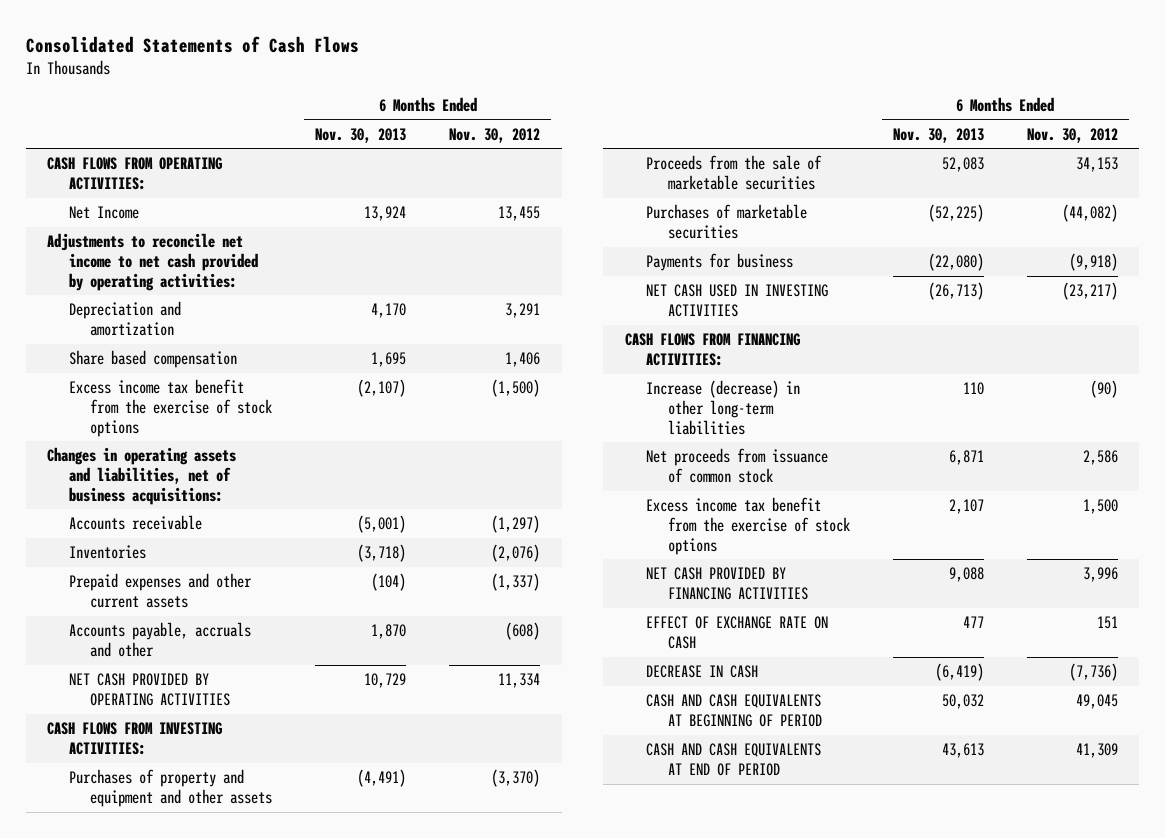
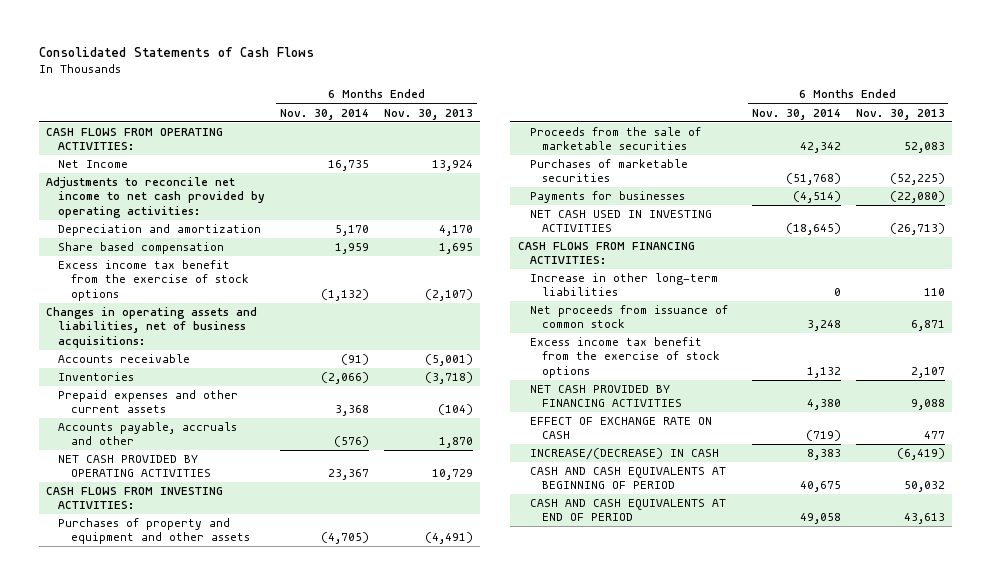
[449,127,541,143] Nov. 30, 2012 -> none
none -> [280,108,370,120] Nov. 30, 2014
[646,253,794,272] Payments for business -> [530,191,686,204] Payments for businesses
[646,380,801,435] Increase (decrease) in other long-term liabilities -> [530,273,719,297] Increase in other long-term liabilities
[646,665,759,679] DECREASE IN CASH -> [530,448,720,461] INCREASE/(DECREASE) IN CASH

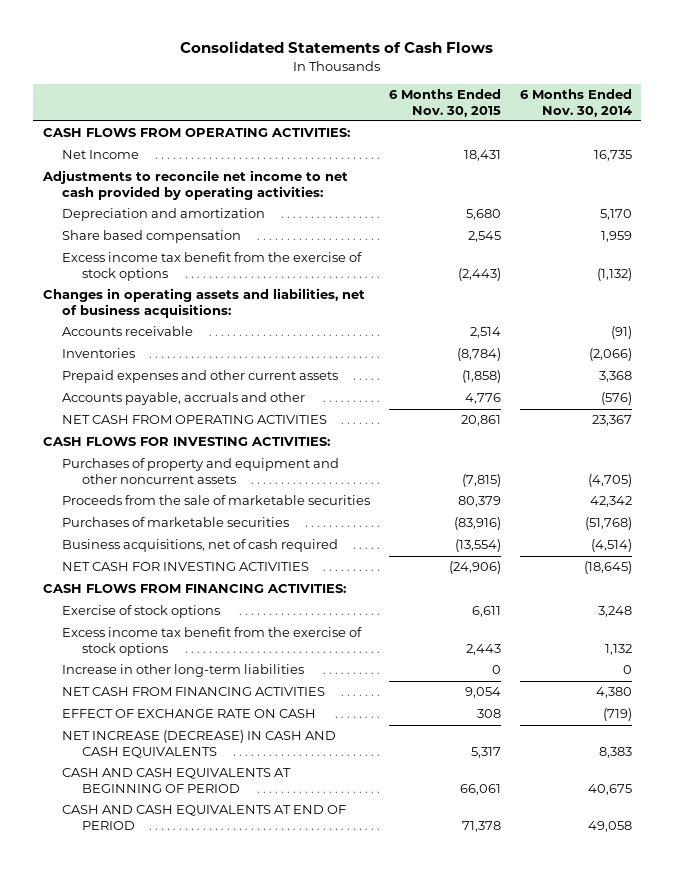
[384,108,474,120] Nov. 30, 2013 -> none
none -> [389,88,502,117] 6 Months Ended Nov. 30, 2015
[58,455,211,478] NET CASH PROVIDED BY OPERATING ACTIVITIES -> [62,415,328,425] NET CASH FROM OPERATING ACTIVITIES
[46,487,224,510] CASH FLOWS FROM INVESTING ACTIVITIES: -> [42,437,330,447] CASH FLOWS FOR INVESTING ACTIVITIES:
[58,518,250,545] Purchases of property and equipment and other assets -> [62,458,340,484] Purchases of property and equipment and other noncurrent assets
[530,191,686,204] Payments for businesses -> [62,539,339,553] Business acquisitions, net of cash required
[530,210,713,233] NET CASH USED IN INVESTING ACTIVITIES -> [62,562,310,572] NET CASH FOR INVESTING ACTIVITIES
[530,305,729,329] Net proceeds from issuance of common stock -> [62,605,221,619] Exercise of stock options
[530,273,719,297] Increase in other long-term liabilities -> [62,664,305,678] Increase in other long-term liabilities
[530,385,683,408] NET CASH PROVIDED BY FINANCING ACTIVITIES -> [62,687,326,697] NET CASH FROM FINANCING ACTIVITIES
[530,448,720,461] INCREASE/(DECREASE) IN CASH -> [62,730,337,758] NET INCREASE (DECREASE) IN CASH AND CASH EQUIVALENTS

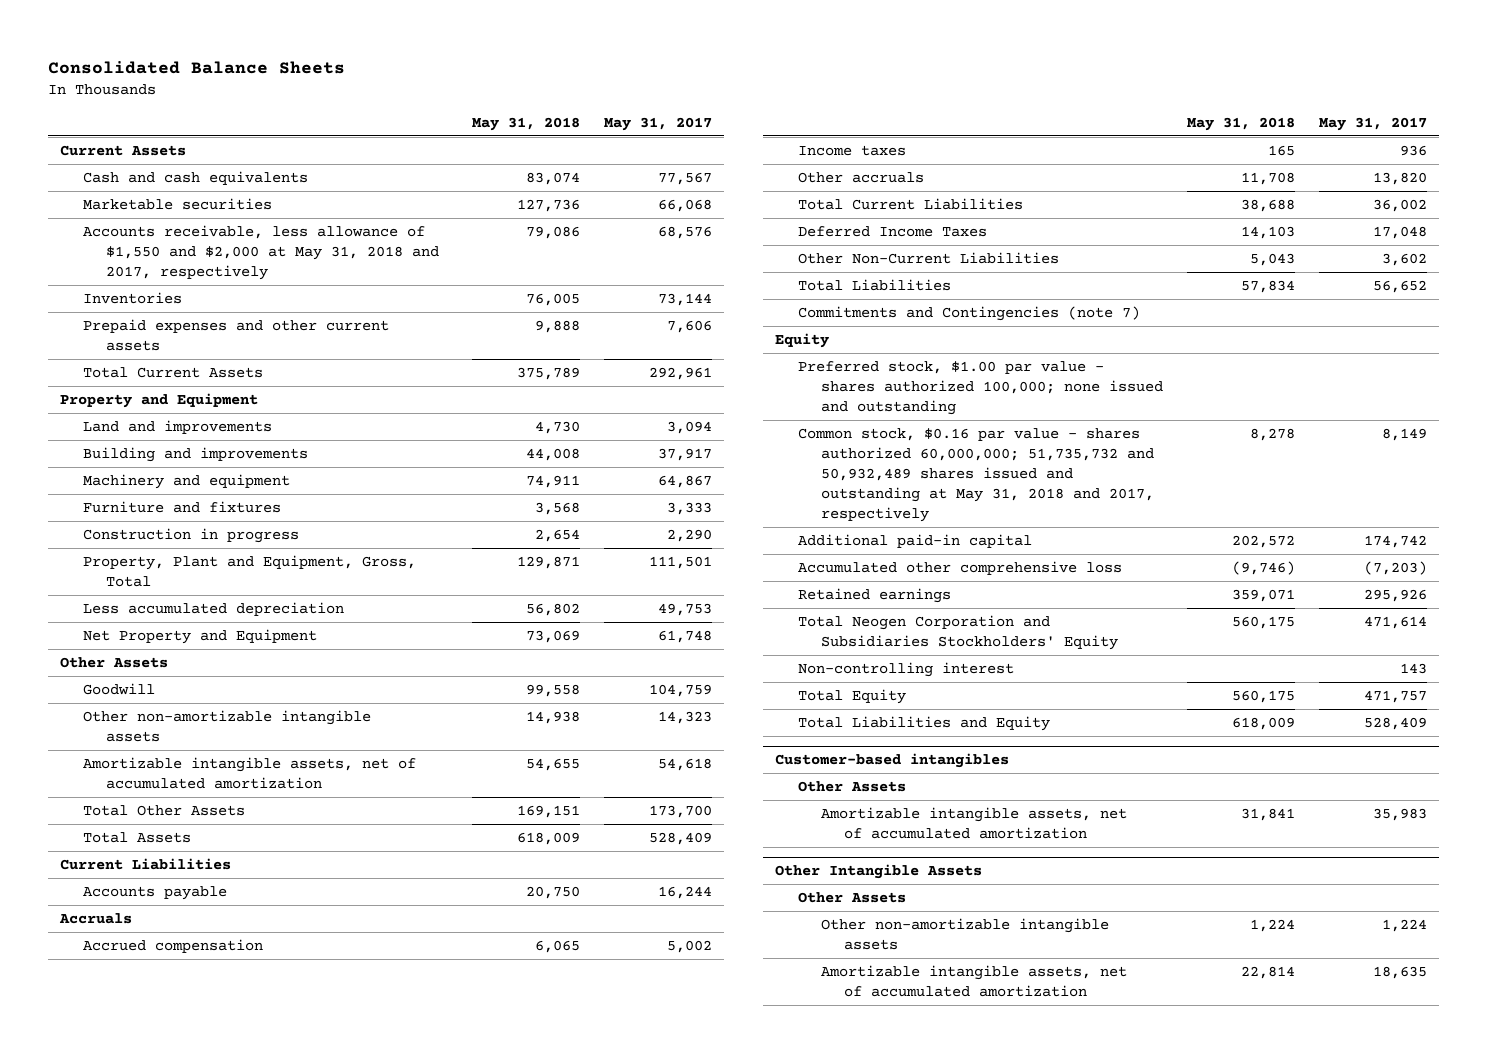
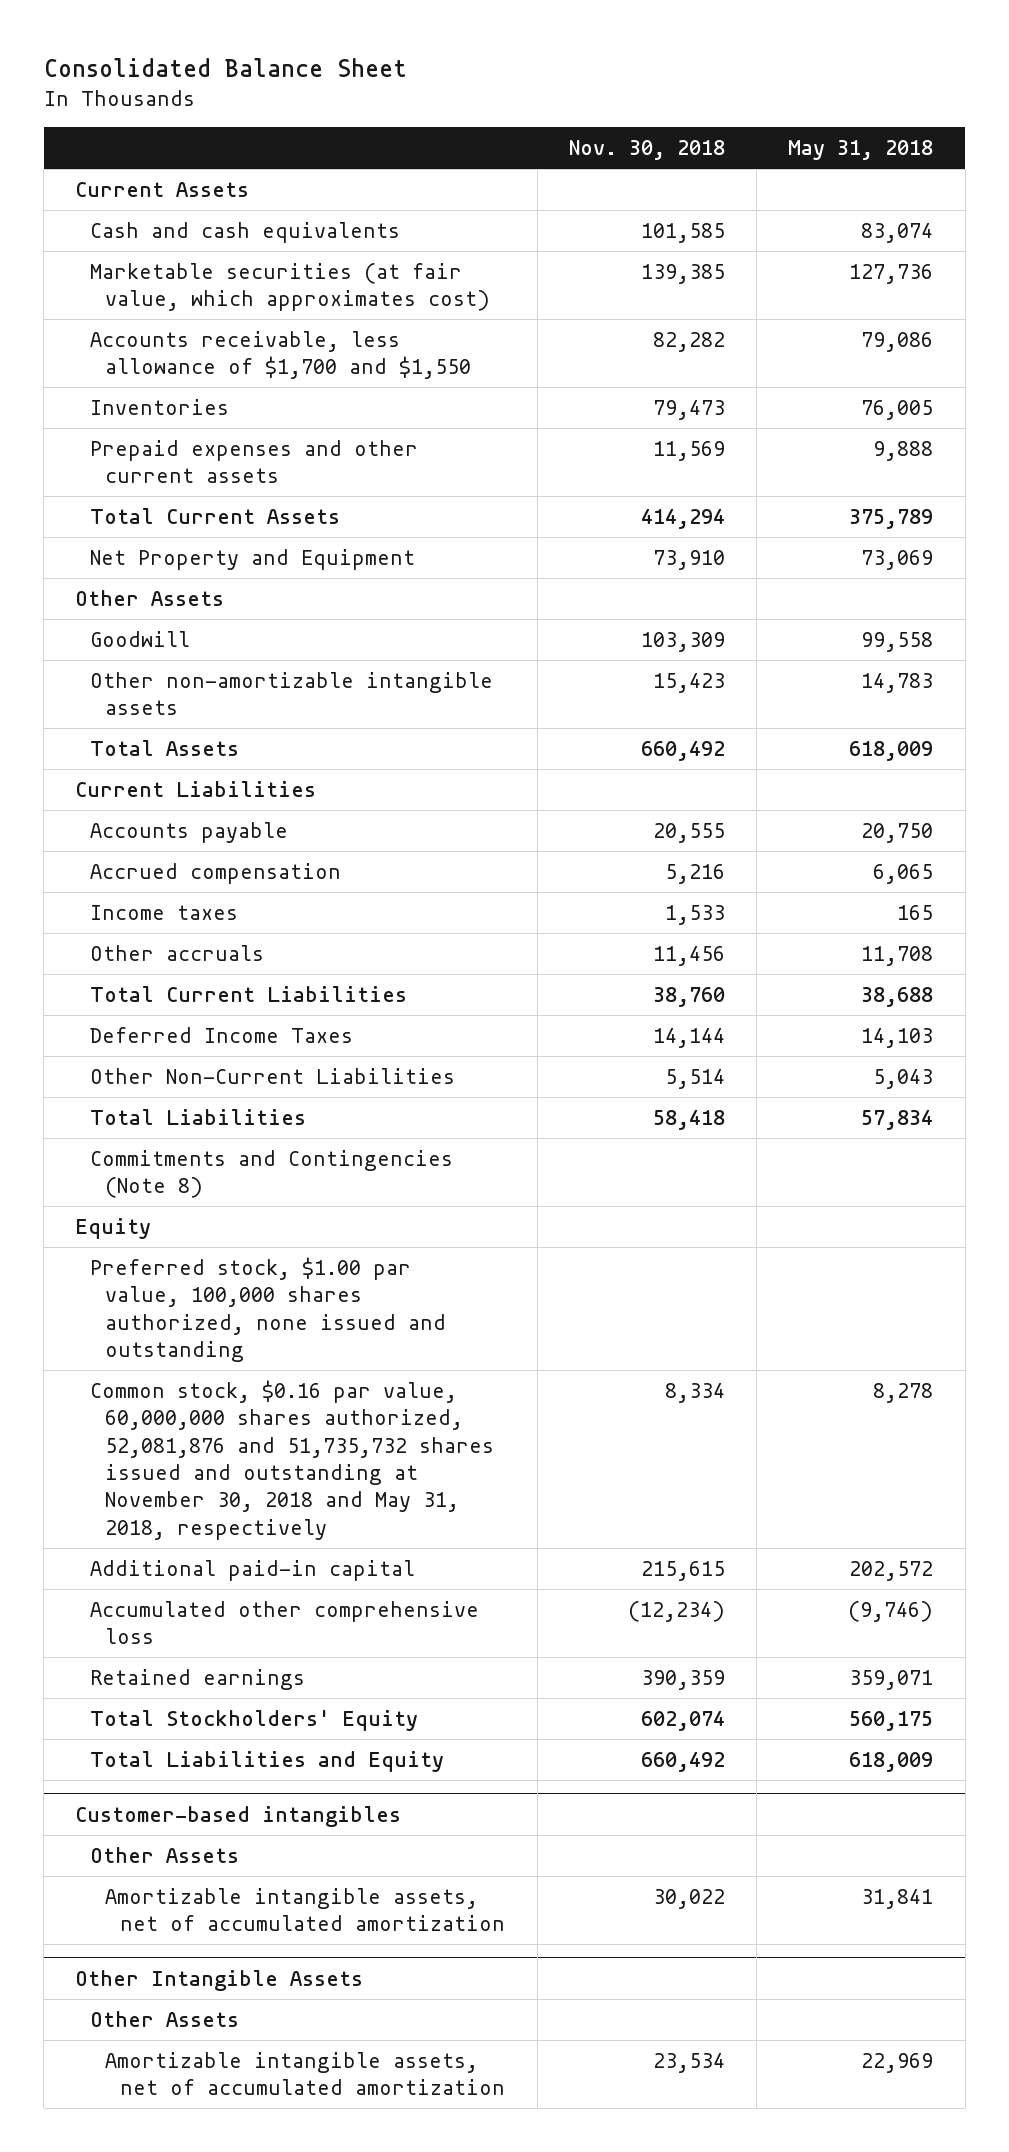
[48,60,346,74] Consolidated Balance Sheets -> [43,57,407,77] Consolidated Balance Sheet
[604,116,713,131] May 31, 2017 -> none
none -> [568,139,725,160] Nov. 30, 2018
[83,197,273,210] Marketable securities -> [90,262,491,312] Marketable securities (at fair value, which approximates cost)
[83,224,440,280] Accounts receivable, less allowance of $1,550 and $2,000 at May 31, 2018 and 2017, respectively -> [90,330,472,380] Accounts receivable, less allowance of $1,700 and $1,550
[60,392,259,408] Property and Equipment -> none
[83,419,273,434] Land and improvements -> none
[83,446,309,462] Building and improvements -> none
[83,473,291,489] Machinery and equipment -> none
[83,500,282,513] Furniture and fixtures -> none
[83,527,300,543] Construction in progress -> none
[83,554,417,587] Property, Plant and Equipment, Gross, Total -> none
[83,601,345,616] Less accumulated depreciation -> none
[83,756,417,789] Amortizable intangible assets, net of accumulated amortization -> none
[83,804,246,816] Total Other Assets -> none
[526,710,581,724] 14,938 -> [861,672,934,693] 14,783
[59,912,133,924] Accruals -> none
[798,305,1141,321] Commitments and Contingencies (note 7) -> [90,1149,454,1199] Commitments and Contingencies (Note 8)
[798,360,1163,415] Preferred stock, $1.00 par value - shares authorized 100,000; none issued and outstanding -> [90,1256,447,1363] Preferred stock, $1.00 par value, 100,000 shares authorized, none issued and outstanding
[798,427,1154,523] Common stock, $0.16 par value - shares authorized 60,000,000; 51,735,732 and 50,932,489 shares issued and outstanding at May 31, 2018 and 2017, respectively -> [90,1379,495,1540] Common stock, $0.16 par value, 60,000,000 shares authorized, 52,081,876 and 51,735,732 shares issued and outstanding at November 30, 2018 and May 31, 2018, respectively
[798,661,1015,677] Non-controlling interest -> none
[798,688,907,704] Total Equity -> none
[798,614,1118,650] Total Neogen Corporation and Subsidiaries Stockholders' Equity -> [90,1709,419,1731] Total Stockholders' Equity
[820,917,1109,950] Other non-amortizable intangible assets -> none
[1241,965,1296,979] 22,814 -> [861,2052,934,2073] 22,969

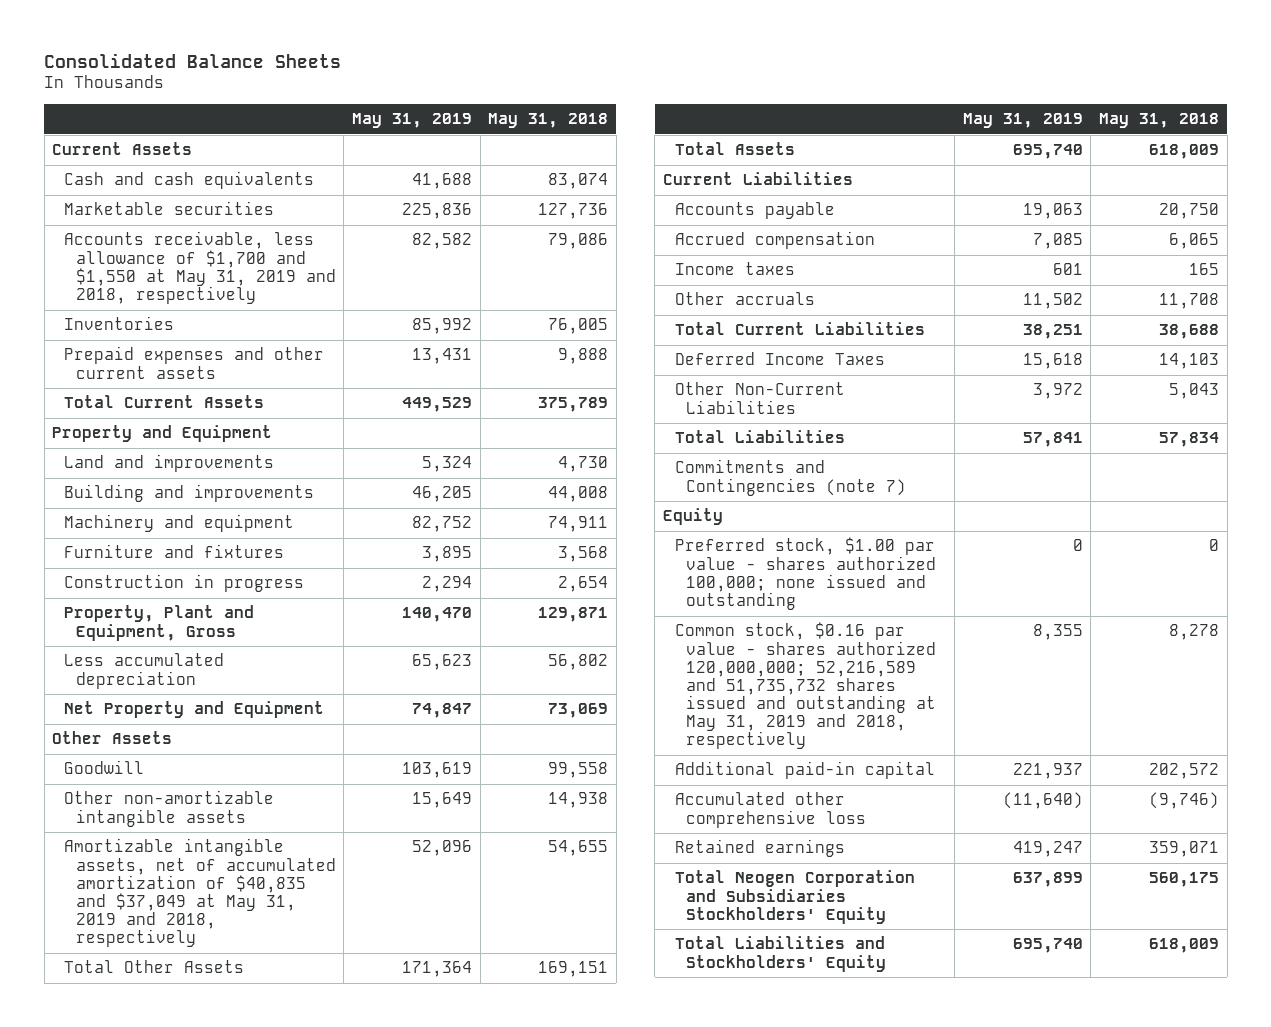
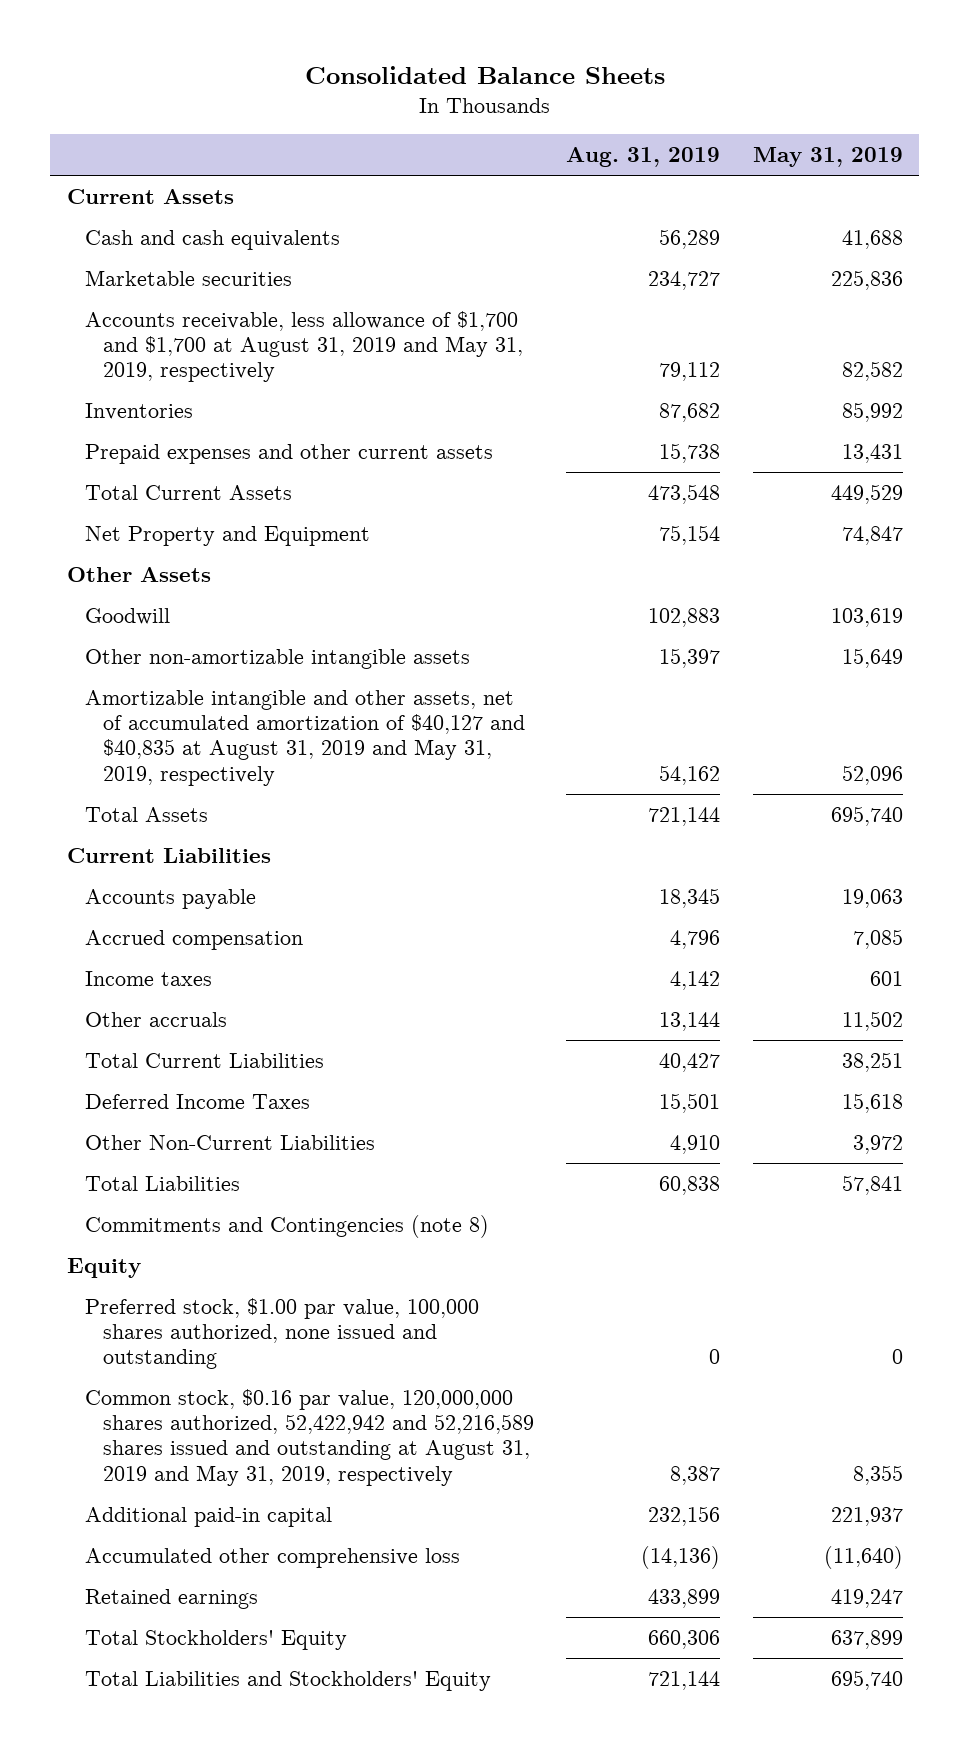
[488,113,609,129] May 31, 2018 -> none
none -> [566,147,721,168] Aug. 31, 2019
[63,231,336,304] Accounts receivable, less allowance of $1,700 and $1,550 at May 31, 2019 and 2018, respectively -> [84,310,523,383] Accounts receivable, less allowance of $1,700 and $1,700 at August 31, 2019 and May 31, 2019, respectively
[52,425,273,443] Property and Equipment -> none
[63,454,274,473] Land and improvements -> none
[63,484,314,503] Building and improvements -> none
[63,514,294,533] Machinery and equipment -> none
[63,544,284,559] Furniture and fixtures -> none
[63,574,304,593] Construction in progress -> none
[63,605,254,641] Property, Plant and Equipment, Gross -> none
[63,653,224,689] Less accumulated depreciation -> none
[63,960,244,974] Total Other Assets -> none
[63,838,336,948] Amortizable intangible assets, net of accumulated amortization of $40,835 and $37,049 at May 31, 2019 and 2018, respectively -> [84,689,525,786] Amortizable intangible and other assets, net of accumulated amortization of $40,127 and $40,835 at August 31, 2019 and May 31, 2019, respectively
[674,459,907,496] Commitments and Contingencies (note 7) -> [84,1214,489,1238] Commitments and Contingencies (note 8)
[674,537,937,610] Preferred stock, $1.00 par value - shares authorized 100,000; none issued and outstanding -> [84,1297,479,1370] Preferred stock, $1.00 par value, 100,000 shares authorized, none issued and outstanding
[674,622,937,750] Common stock, $0.16 par value - shares authorized 120,000,000; 52,216,589 and 51,735,732 shares issued and outstanding at May 31, 2019 and 2018, respectively -> [84,1388,534,1486] Common stock, $0.16 par value, 120,000,000 shares authorized, 52,422,942 and 52,216,589 shares issued and outstanding at August 31, 2019 and May 31, 2019, respectively
[674,870,915,924] Total Neogen Corporation and Subsidiaries Stockholders' Equity -> [84,1629,347,1650] Total Stockholders' Equity

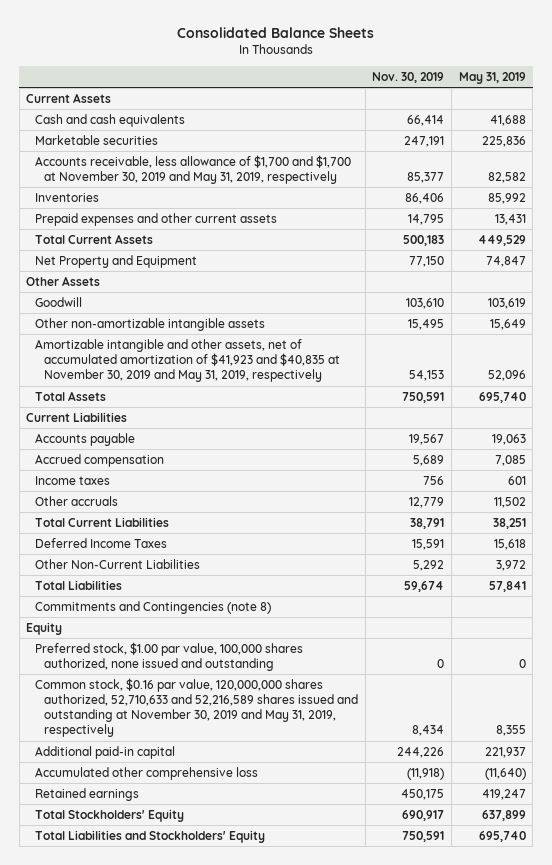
[566,147,721,168] Aug. 31, 2019 -> none
none -> [372,72,445,84] Nov. 30, 2019
[84,310,523,383] Accounts receivable, less allowance of $1,700 and $1,700 at August 31, 2019 and May 31, 2019, respectively -> [35,154,352,185] Accounts receivable, less allowance of $1,700 and $1,700 at November 30, 2019 and May 31, 2019, respectively
[84,689,525,786] Amortizable intangible and other assets, net of accumulated amortization of $40,127 and $40,835 at August 31, 2019 and May 31, 2019, respectively -> [35,338,341,383] Amortizable intangible and other assets, net of accumulated amortization of $41,923 and $40,835 at November 30, 2019 and May 31, 2019, respectively
[84,1388,534,1486] Common stock, $0.16 par value, 120,000,000 shares authorized, 52,422,942 and 52,216,589 shares issued and outstanding at August 31, 2019 and May 31, 2019, respectively -> [35,677,359,738] Common stock, $0.16 par value, 120,000,000 shares authorized, 52,710,633 and 52,216,589 shares issued and outstanding at November 30, 2019 and May 31, 2019, respectively

